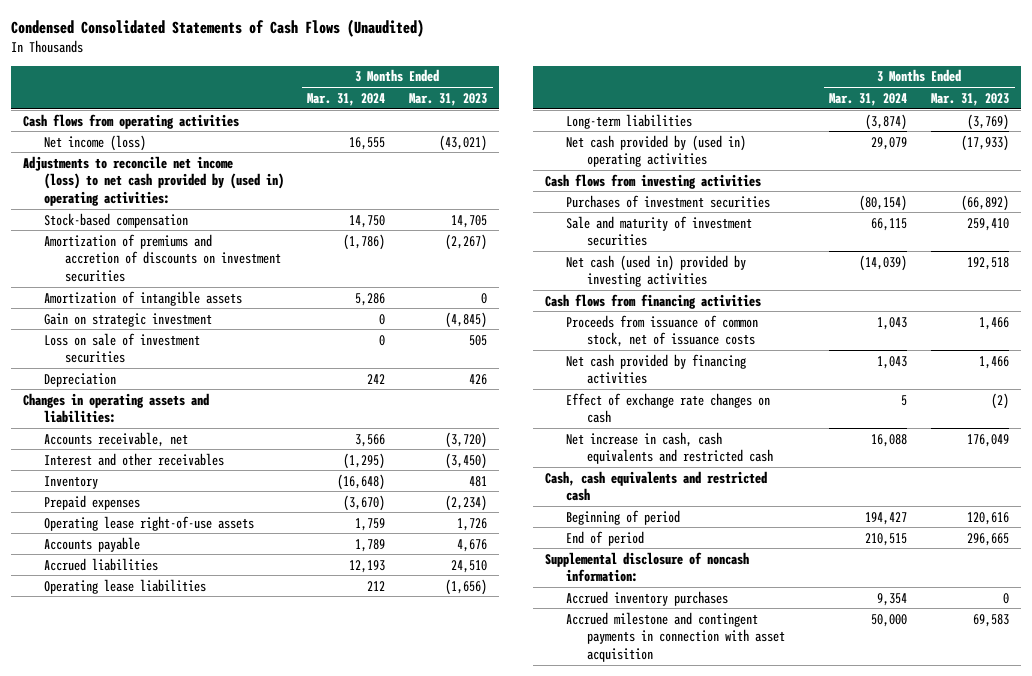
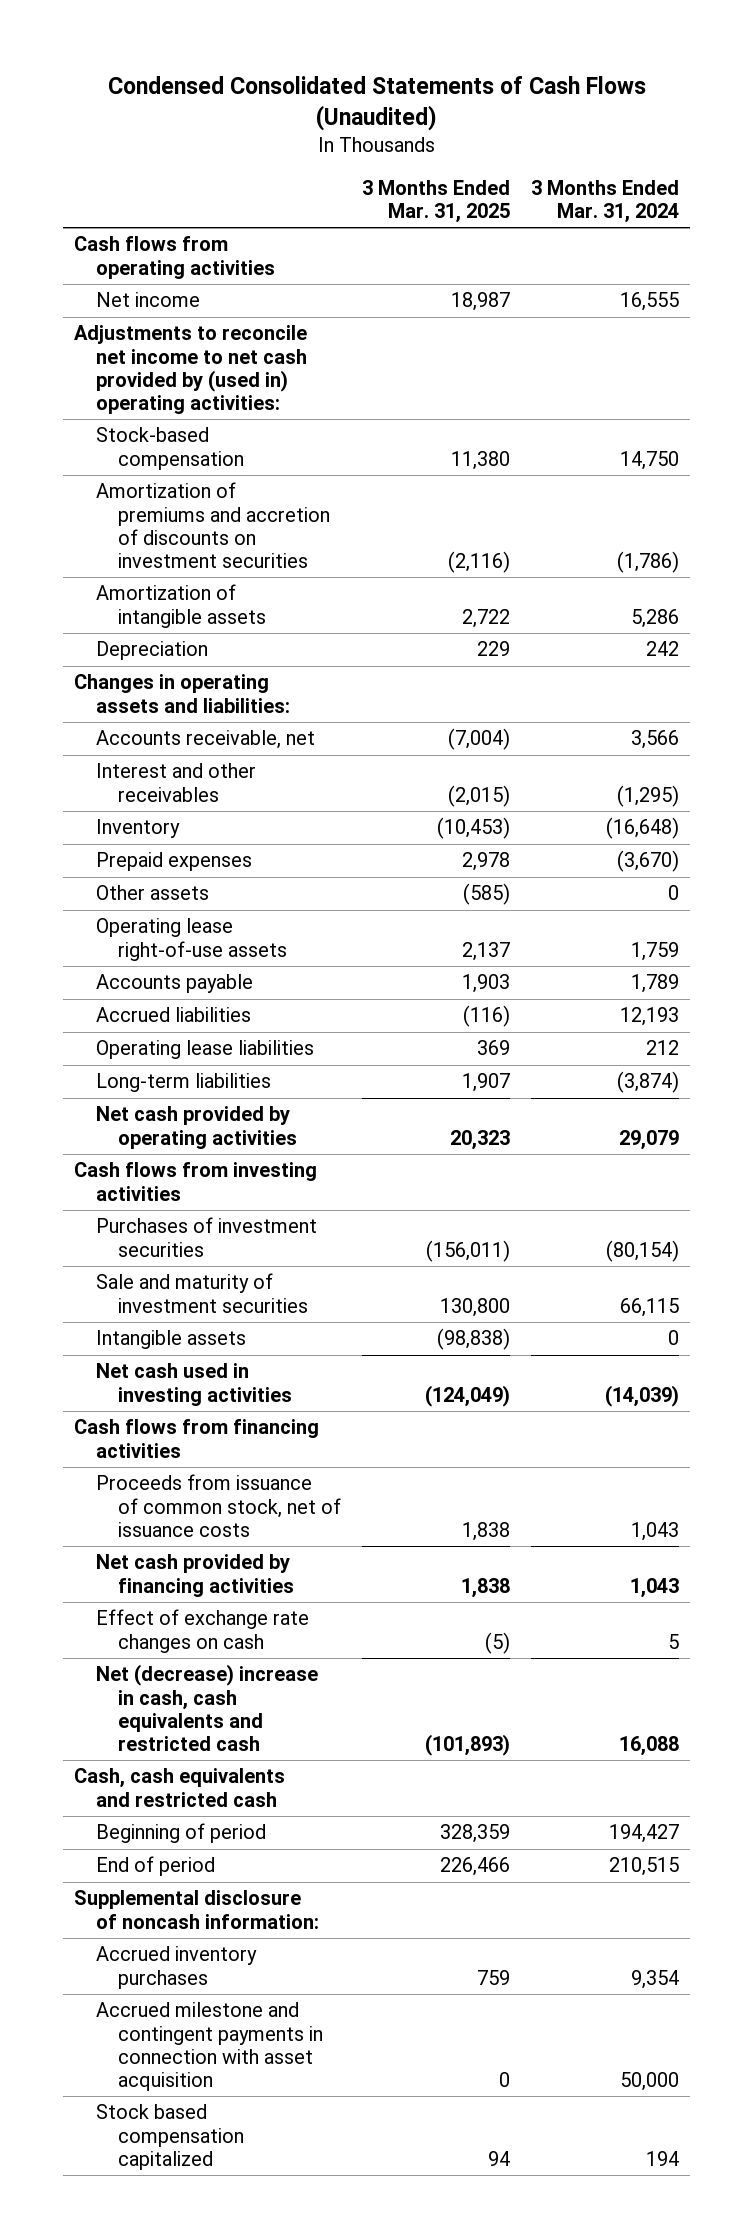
[408,92,487,106] Mar. 31, 2023 -> none
none -> [362,179,511,224] 3 Months Ended Mar. 31, 2025
[44,134,147,151] Net income (loss) -> [95,292,200,308] Net income
[23,155,285,207] Adjustments to reconcile net income (loss) to net cash provided by (used in) operating activities: -> [73,325,307,415] Adjustments to reconcile net income to net cash provided by (used in) operating activities:
[44,312,213,327] Gain on strategic investment -> none
[44,332,201,364] Loss on sale of investment securities -> none
none -> [95,885,209,901] Other assets
[566,134,747,168] Net cash provided by (used in) operating activities -> [95,1106,297,1149] Net cash provided by operating activities
none -> [95,1330,246,1350] Intangible assets
[566,254,747,288] Net cash (used in) provided by investing activities -> [95,1363,292,1406] Net cash used in investing activities
[566,431,773,465] Net increase in cash, cash equivalents and restricted cash -> [95,1664,318,1752] Net (decrease) increase in cash, cash equivalents and restricted cash
none -> [95,2104,244,2170] Stock based compensation capitalized

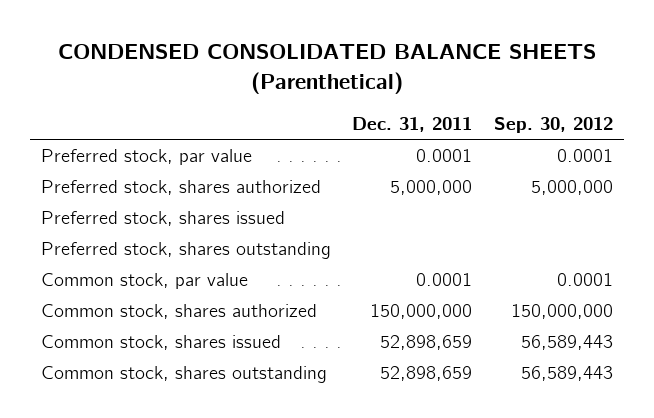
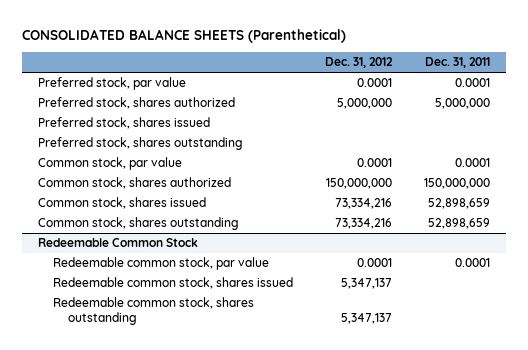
[57,44,596,94] CONDENSED CONSOLIDATED BALANCE SHEETS (Parenthetical) -> [22,29,347,44] CONSOLIDATED BALANCE SHEETS (Parenthetical)
[494,116,614,133] Sep. 30, 2012 -> none
none -> [325,57,394,69] Dec. 31, 2012
none -> [38,238,199,248] Redeemable Common Stock
none -> [52,257,269,271] Redeemable common stock, par value
none -> [52,277,293,290] Redeemable common stock, shares issued
none -> [52,297,254,326] Redeemable common stock, shares outstanding

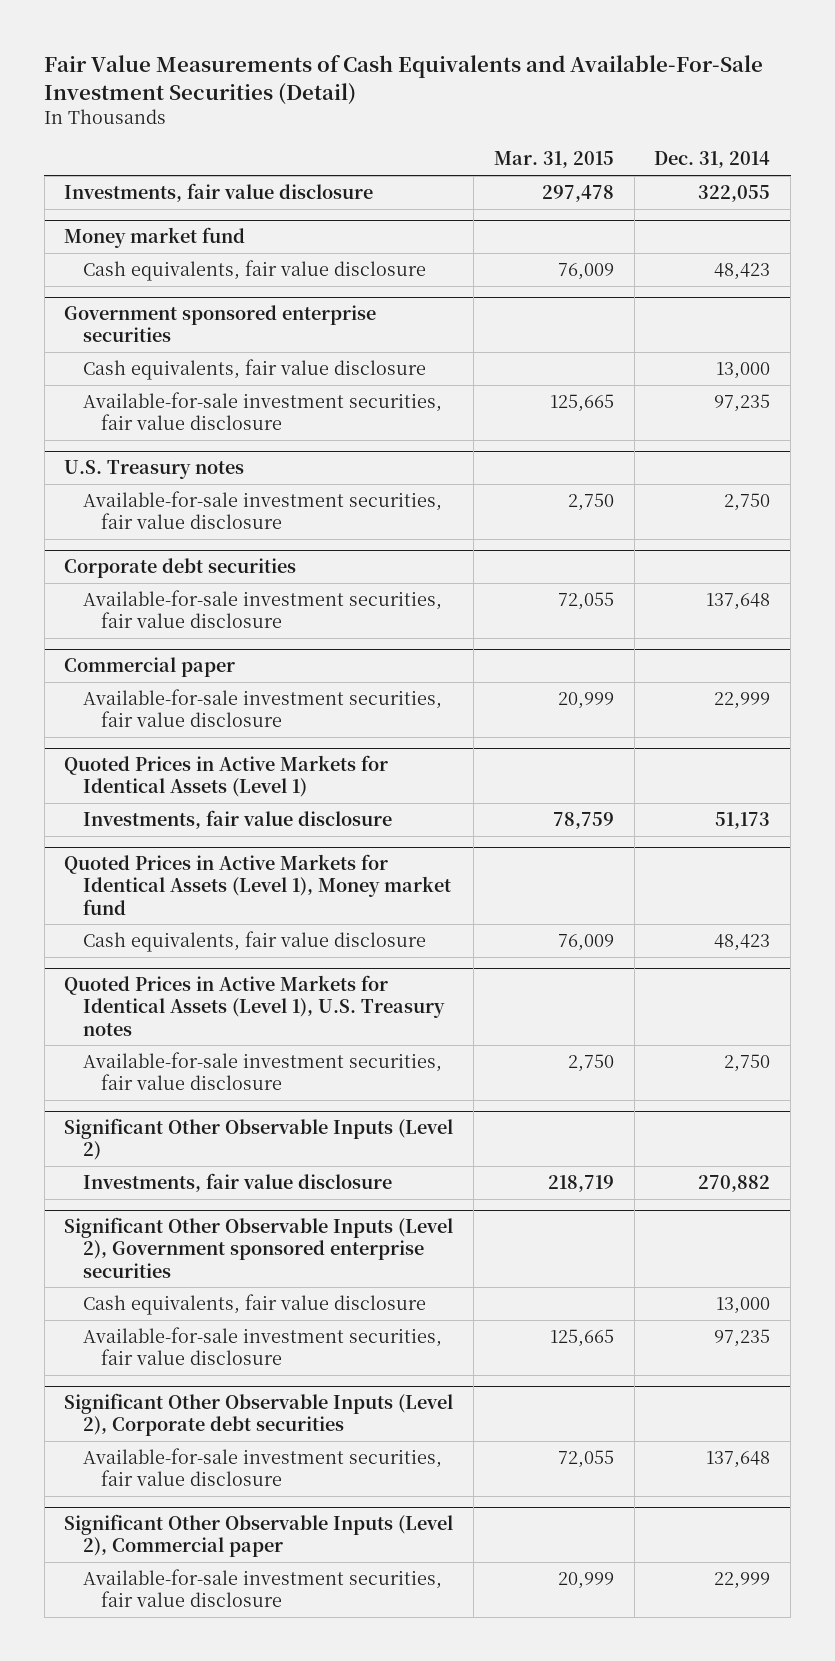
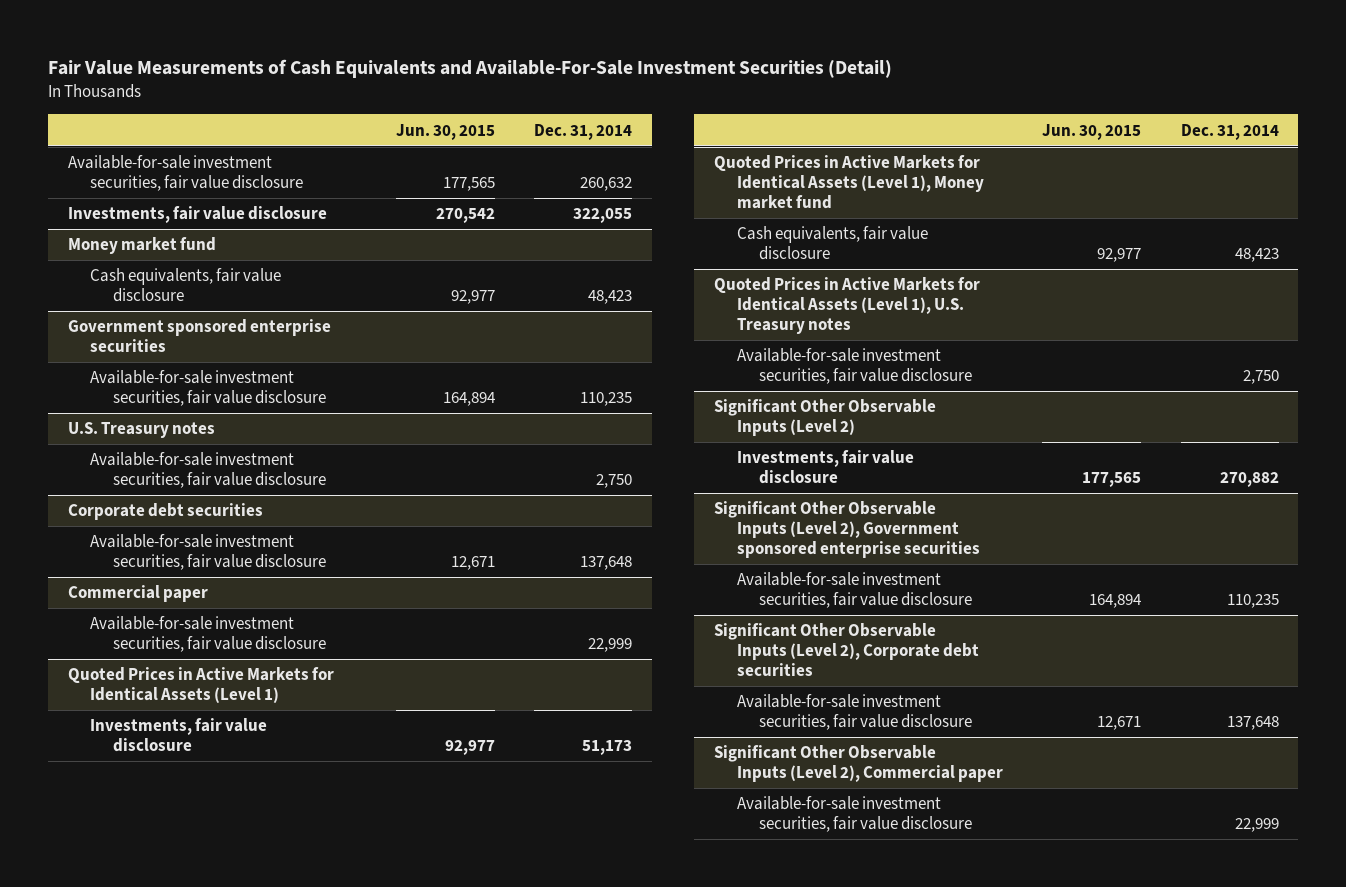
[493,151,614,169] Mar. 31, 2015 -> none
none -> [395,123,495,140] Jun. 30, 2015
none -> [67,155,304,192] Available-for-sale investment securities, fair value disclosure
[82,359,426,381] Cash equivalents, fair value disclosure -> none
[714,394,771,413] 97,235 -> [580,392,633,407] 110,235
[82,1294,426,1316] Cash equivalents, fair value disclosure -> none
[714,1329,771,1348] 97,235 -> [1226,594,1279,609] 110,235

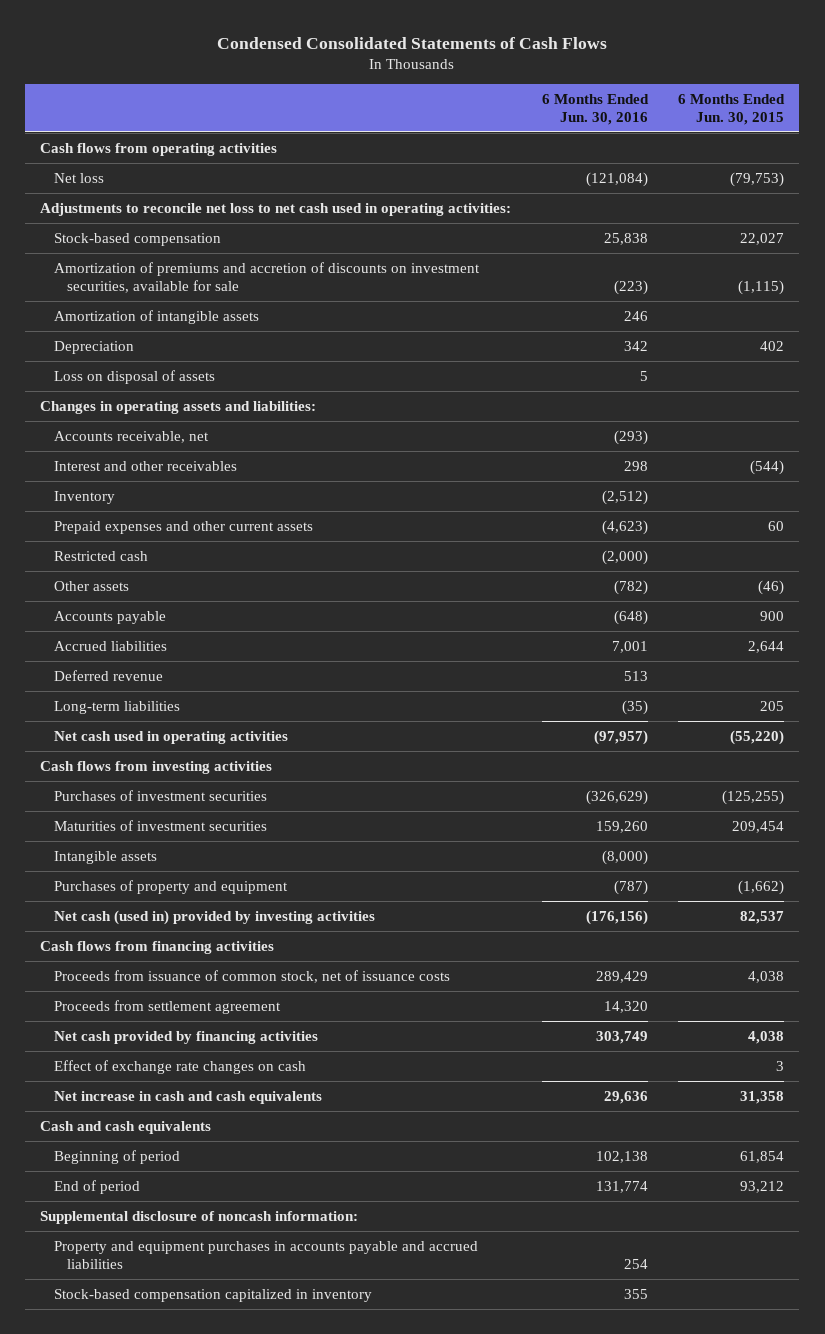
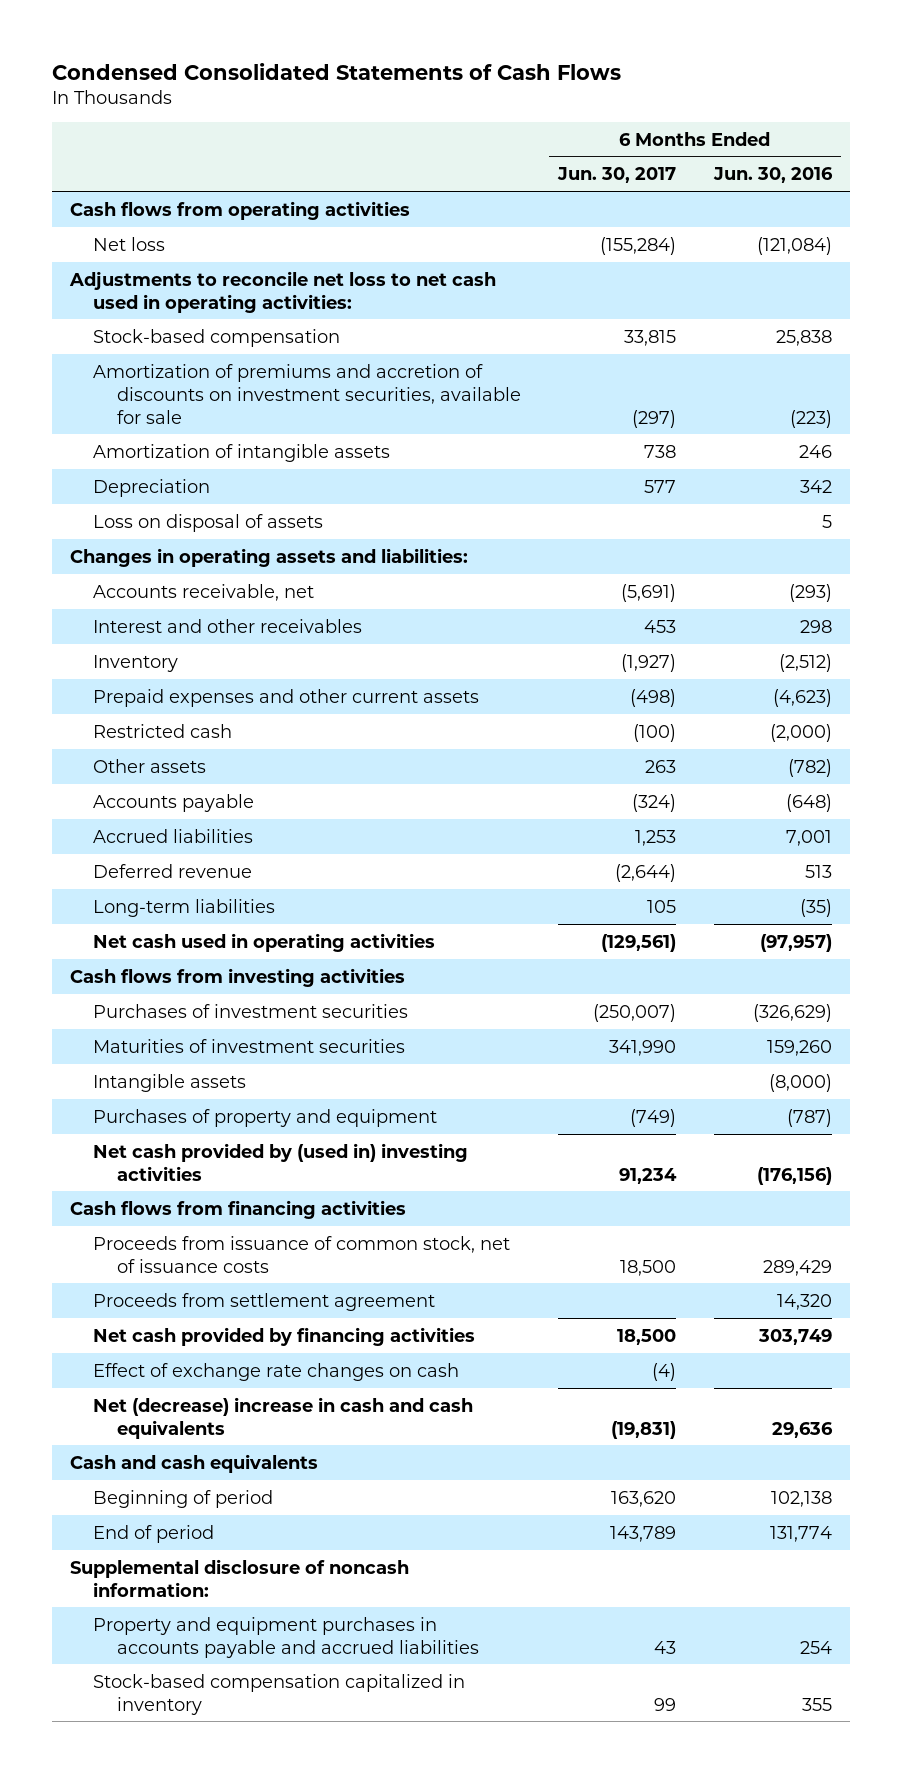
[678,93,786,125] 6 Months Ended Jun. 30, 2015 -> none
none -> [557,167,677,184] Jun. 30, 2017
[53,909,375,925] Net cash (used in) provided by investing activities -> [93,1142,469,1181] Net cash provided by (used in) investing activities
[53,1090,322,1104] Net increase in cash and cash equivalents -> [93,1396,474,1439] Net (decrease) increase in cash and cash equivalents

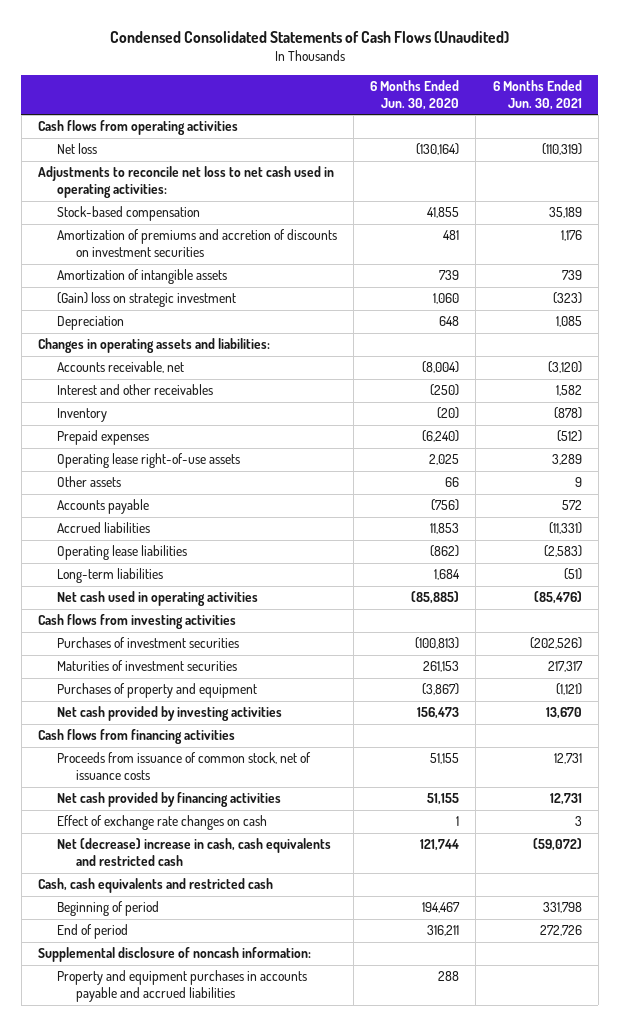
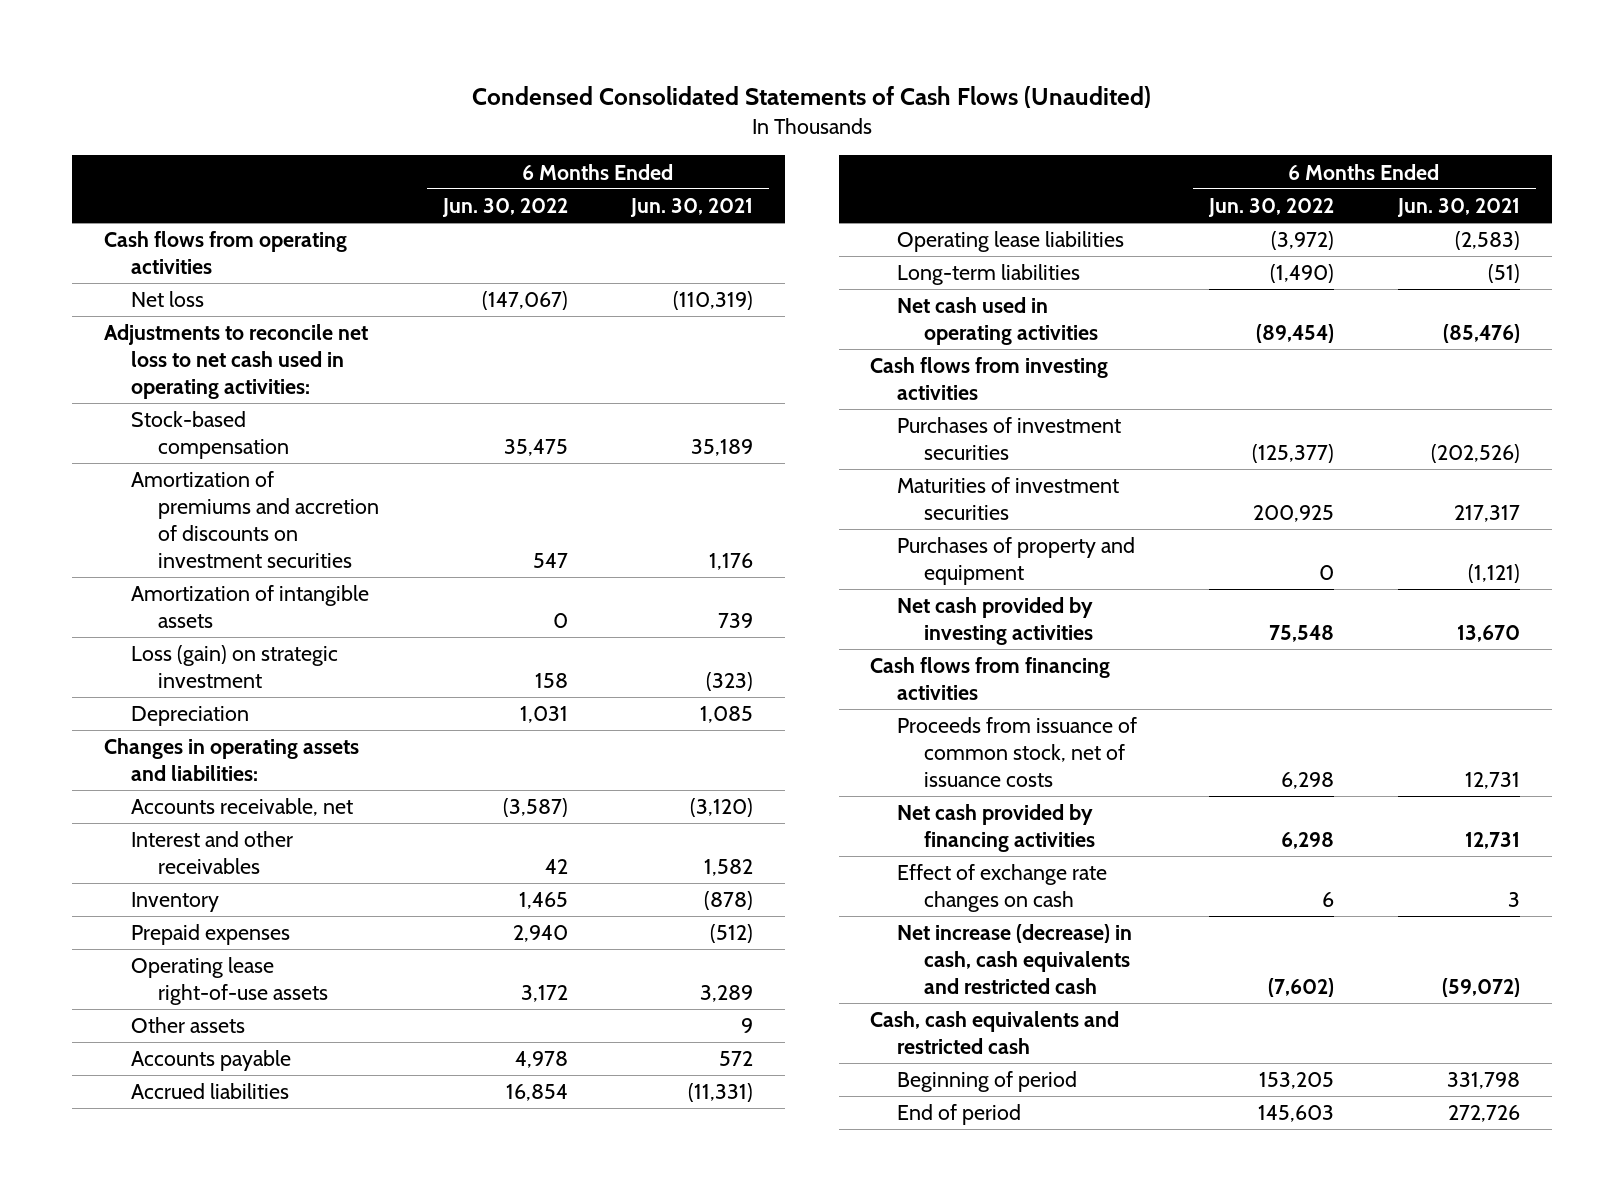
[370,80,460,110] 6 Months Ended Jun. 30, 2020 -> none
none -> [441,198,568,218] Jun. 30, 2022
[57,292,237,308] (Gain) loss on strategic investment -> [130,645,338,689] Loss (gain) on strategic investment
[57,838,332,867] Net (decrease) increase in cash, cash equivalents and restricted cash -> [897,924,1133,994] Net increase (decrease) in cash, cash equivalents and restricted cash
[37,947,311,963] Supplemental disclosure of noncash information: -> none
[57,970,308,1003] Property and equipment purchases in accounts payable and accrued liabilities -> none

